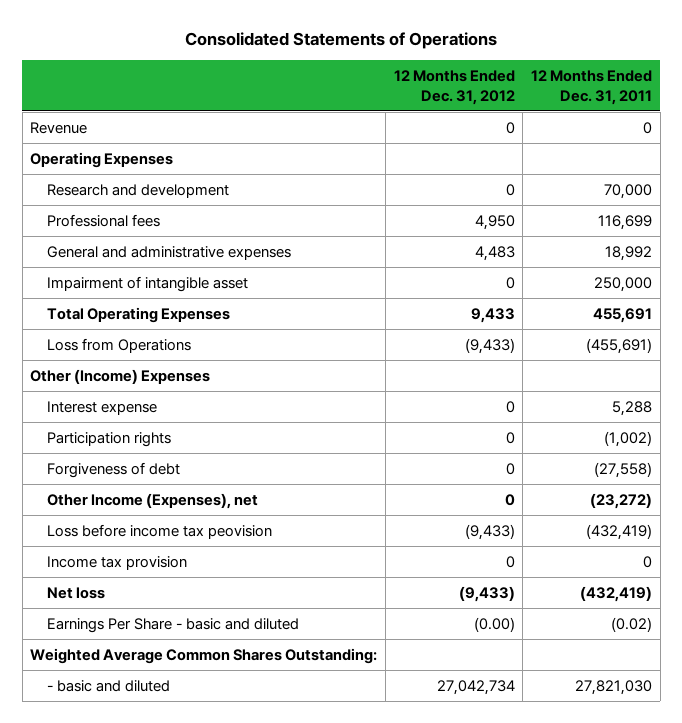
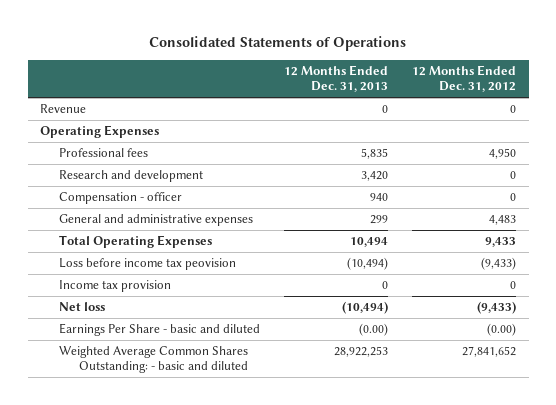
[530,70,652,105] 12 Months Ended Dec. 31, 2011 -> none
none -> [284,65,389,93] 12 Months Ended Dec. 31, 2013
[47,183,230,198] Research and development -> [59,170,204,183] Research and development
none -> [59,192,183,205] Compensation - officer
[47,275,249,292] Impairment of intangible asset -> none
[47,337,192,353] Loss from Operations -> none
[30,368,211,384] Other (Income) Expenses -> none
[47,400,158,415] Interest expense -> none
[47,431,172,447] Participation rights -> none
[47,461,181,478] Forgiveness of debt -> none
[47,492,259,509] Other Income (Expenses), net -> none
[30,647,378,664] Weighted Average Common Shares Outstanding: -> none
[47,679,171,692] - basic and diluted -> [59,346,249,374] Weighted Average Common Shares Outstanding: - basic and diluted
[436,679,515,695] 27,042,734 -> [462,346,517,358] 27,841,652

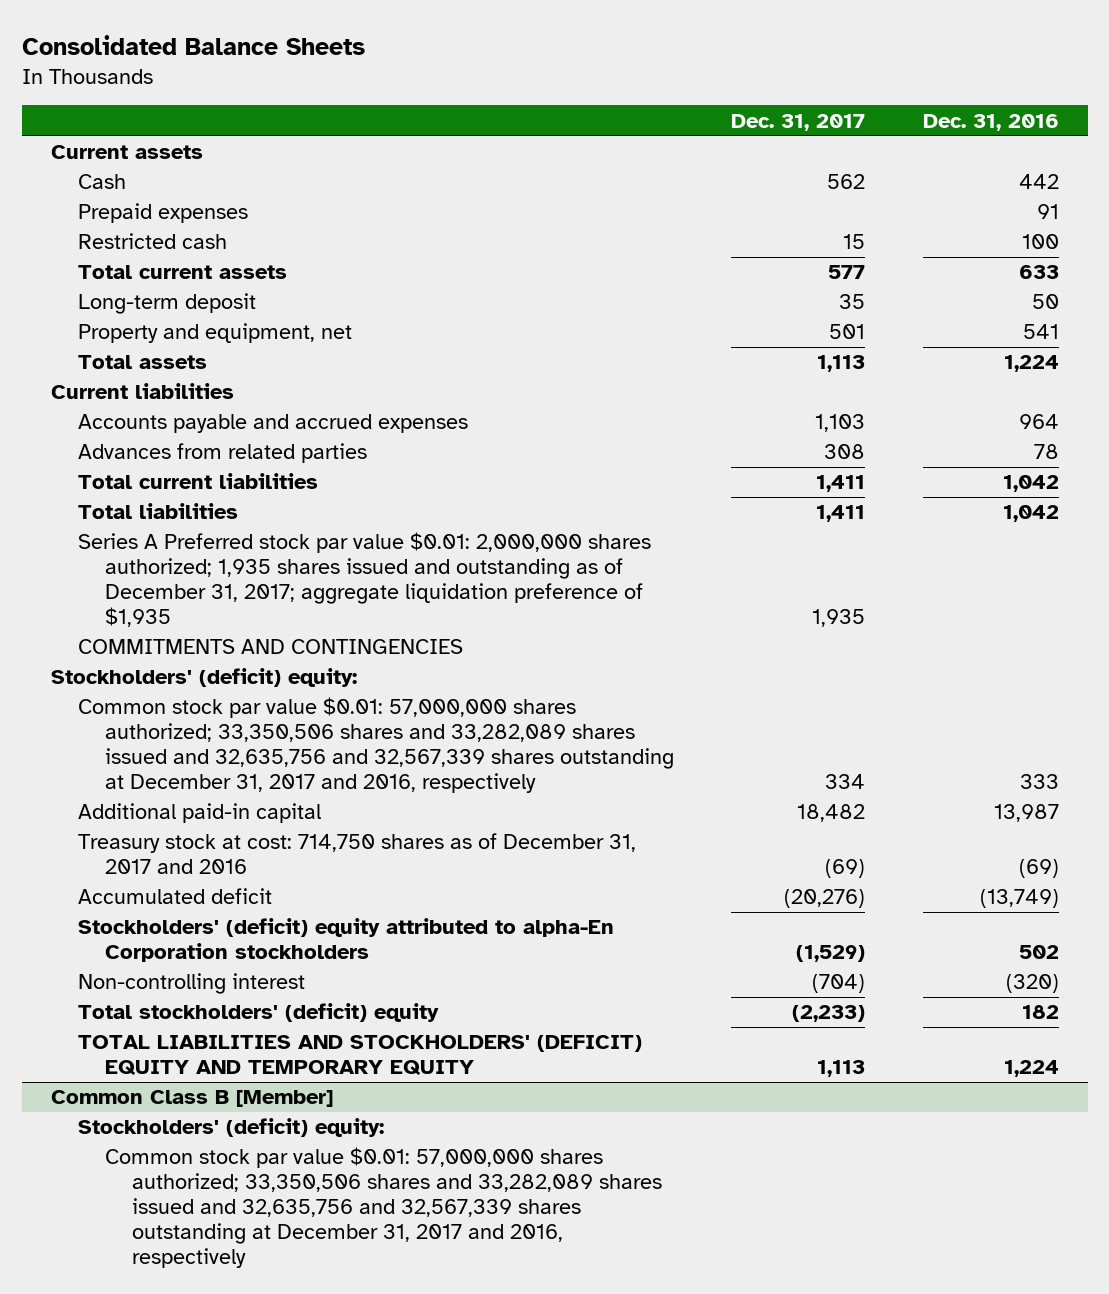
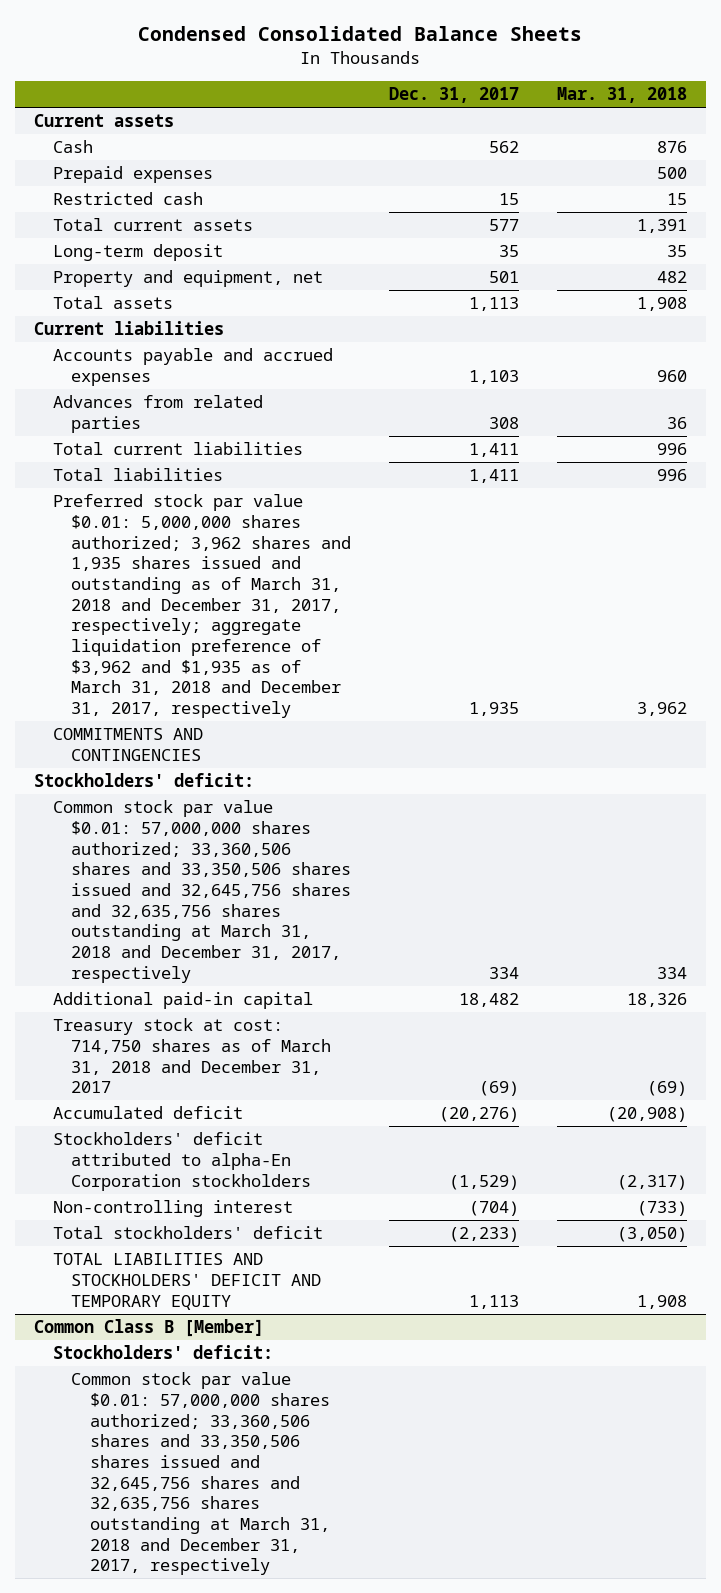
[21,35,365,56] Consolidated Balance Sheets -> [138,26,583,42] Condensed Consolidated Balance Sheets
[922,113,1059,131] Dec. 31, 2016 -> none
none -> [556,87,687,104] Mar. 31, 2018
[77,532,651,627] Series A Preferred stock par value $0.01: 2,000,000 shares authorized; 1,935 shares issued and outstanding as of December 31, 2017; aggregate liquidation preference of $1,935 -> [52,494,352,718] Preferred stock par value $0.01: 5,000,000 shares authorized; 3,962 shares and 1,935 shares issued and outstanding as of March 31, 2018 and December 31, 2017, respectively; aggregate liquidation preference of $3,962 and $1,935 as of March 31, 2018 and December 31, 2017, respectively
[50,668,357,688] Stockholders' (deficit) equity: -> [33,773,254,788] Stockholders' deficit:
[77,697,674,793] Common stock par value $0.01: 57,000,000 shares authorized; 33,350,506 shares and 33,282,089 shares issued and 32,635,756 and 32,567,339 shares outstanding at December 31, 2017 and 2016, respectively -> [52,800,352,983] Common stock par value $0.01: 57,000,000 shares authorized; 33,360,506 shares and 33,350,506 shares issued and 32,645,756 shares and 32,635,756 shares outstanding at March 31, 2018 and December 31, 2017, respectively
[77,833,636,875] Treasury stock at cost: 714,750 shares as of December 31, 2017 and 2016 -> [52,1018,332,1094] Treasury stock at cost: 714,750 shares as of March 31, 2018 and December 31, 2017
[77,918,614,963] Stockholders' (deficit) equity attributed to alpha-En Corporation stockholders -> [52,1132,312,1191] Stockholders' deficit attributed to alpha-En Corporation stockholders
[77,1003,439,1023] Total stockholders' (deficit) equity -> [52,1226,323,1240] Total stockholders' deficit
[77,1035,642,1077] TOTAL LIABILITIES AND STOCKHOLDERS' (DEFICIT) EQUITY AND TEMPORARY EQUITY -> [52,1253,322,1310] TOTAL LIABILITIES AND STOCKHOLDERS' DEFICIT AND TEMPORARY EQUITY
[77,1118,384,1138] Stockholders' (deficit) equity: -> [52,1345,273,1360] Stockholders' deficit:
[104,1147,662,1268] Common stock par value $0.01: 57,000,000 shares authorized; 33,350,506 shares and 33,282,089 shares issued and 32,635,756 and 32,567,339 shares outstanding at December 31, 2017 and 2016, respectively -> [71,1372,330,1576] Common stock par value $0.01: 57,000,000 shares authorized; 33,360,506 shares and 33,350,506 shares issued and 32,645,756 shares and 32,635,756 shares outstanding at March 31, 2018 and December 31, 2017, respectively

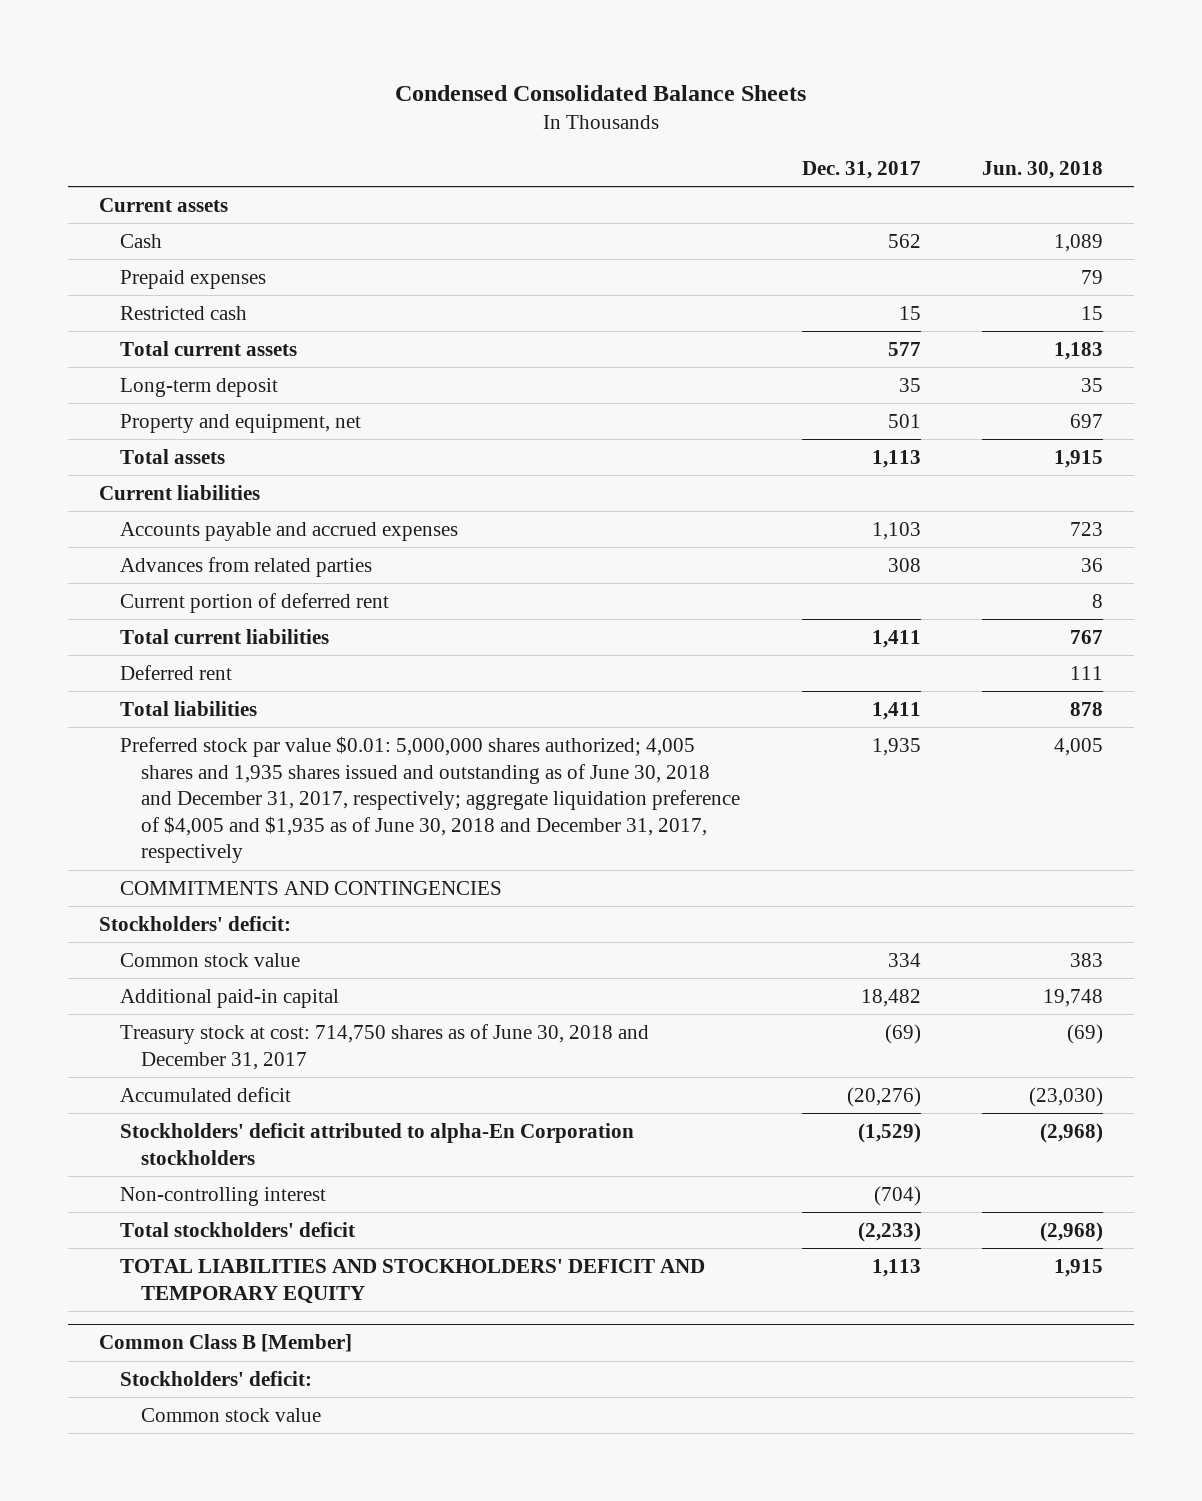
[556,87,687,104] Mar. 31, 2018 -> none
none -> [982,160,1104,179] Jun. 30, 2018
none -> [120,593,390,614] Current portion of deferred rent
none -> [120,665,233,681] Deferred rent
[52,494,352,718] Preferred stock par value $0.01: 5,000,000 shares authorized; 3,962 shares and 1,935 shares issued and outstanding as of March 31, 2018 and December 31, 2017, respectively; aggregate liquidation preference of $3,962 and $1,935 as of March 31, 2018 and December 31, 2017, respectively -> [120,736,741,864] Preferred stock par value $0.01: 5,000,000 shares authorized; 4,005 shares and 1,935 shares issued and outstanding as of June 30, 2018 and December 31, 2017, respectively; aggregate liquidation preference of $4,005 and $1,935 as of June 30, 2018 and December 31, 2017, respectively
[52,800,352,983] Common stock par value $0.01: 57,000,000 shares authorized; 33,360,506 shares and 33,350,506 shares issued and 32,645,756 shares and 32,635,756 shares outstanding at March 31, 2018 and December 31, 2017, respectively -> [120,953,301,968] Common stock value
[52,1018,332,1094] Treasury stock at cost: 714,750 shares as of March 31, 2018 and December 31, 2017 -> [120,1024,650,1070] Treasury stock at cost: 714,750 shares as of June 30, 2018 and December 31, 2017
[71,1372,330,1576] Common stock par value $0.01: 57,000,000 shares authorized; 33,360,506 shares and 33,350,506 shares issued and 32,645,756 shares and 32,635,756 shares outstanding at March 31, 2018 and December 31, 2017, respectively -> [141,1408,322,1423] Common stock value

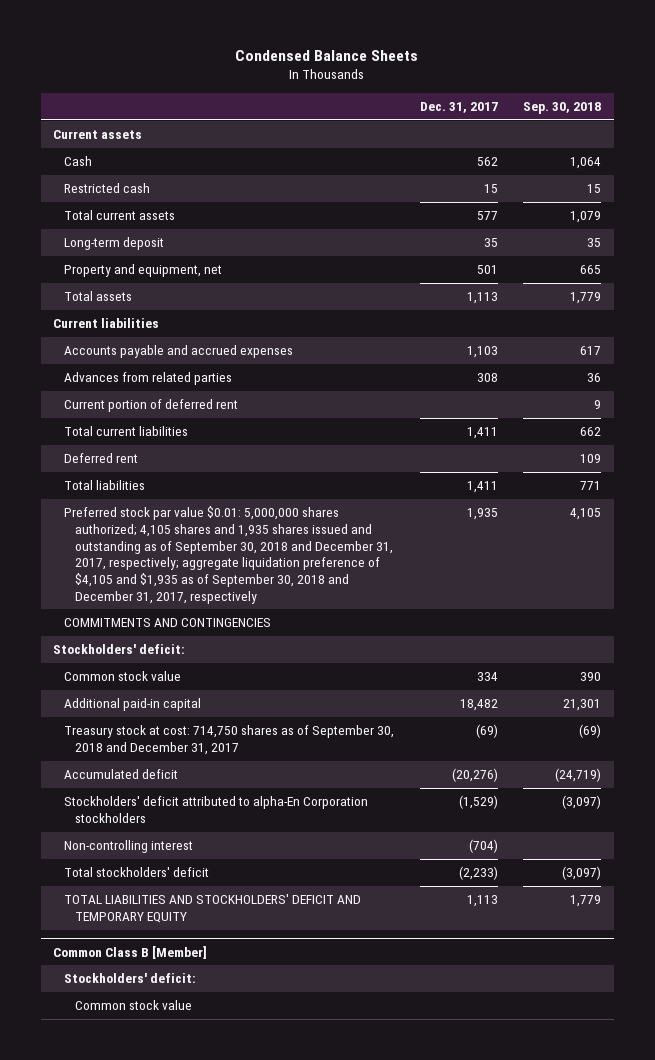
[395,84,807,101] Condensed Consolidated Balance Sheets -> [235,50,419,62] Condensed Balance Sheets
[982,160,1104,179] Jun. 30, 2018 -> none
none -> [523,101,602,114] Sep. 30, 2018
[120,270,267,290] Prepaid expenses -> none
[120,736,741,864] Preferred stock par value $0.01: 5,000,000 shares authorized; 4,005 shares and 1,935 shares issued and outstanding as of June 30, 2018 and December 31, 2017, respectively; aggregate liquidation preference of $4,005 and $1,935 as of June 30, 2018 and December 31, 2017, respectively -> [64,506,394,604] Preferred stock par value $0.01: 5,000,000 shares authorized; 4,105 shares and 1,935 shares issued and outstanding as of September 30, 2018 and December 31, 2017, respectively; aggregate liquidation preference of $4,105 and $1,935 as of September 30, 2018 and December 31, 2017, respectively
[120,1024,650,1070] Treasury stock at cost: 714,750 shares as of June 30, 2018 and December 31, 2017 -> [64,725,395,755] Treasury stock at cost: 714,750 shares as of September 30, 2018 and December 31, 2017

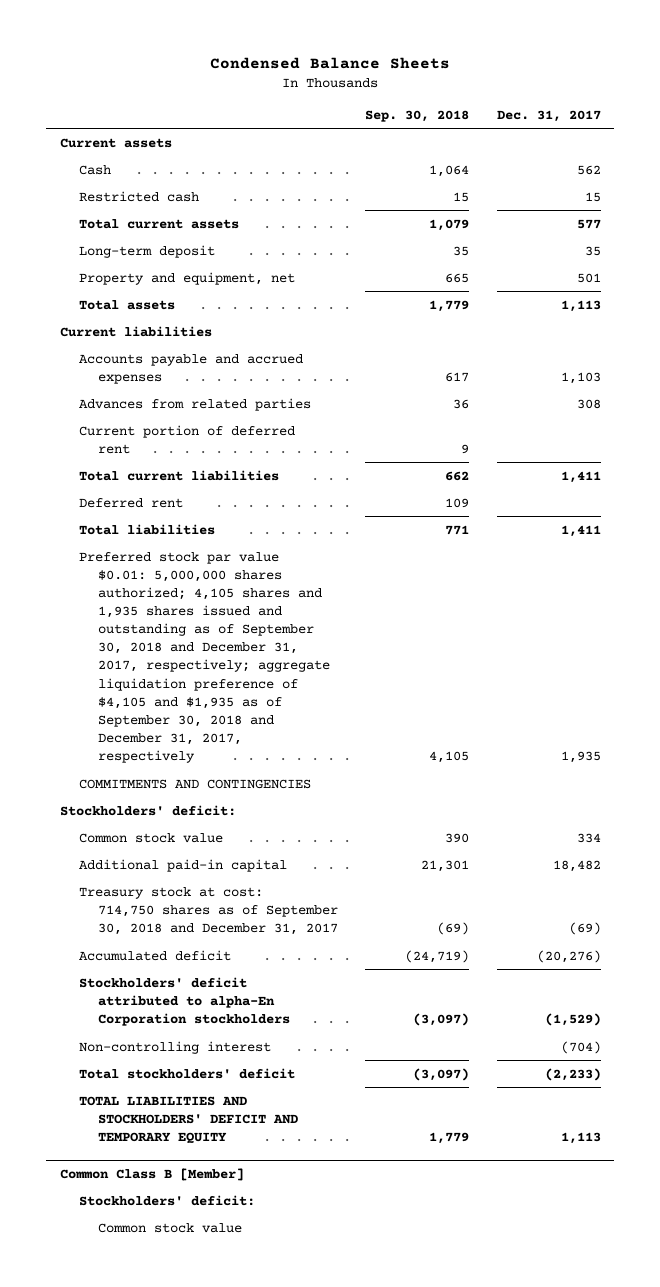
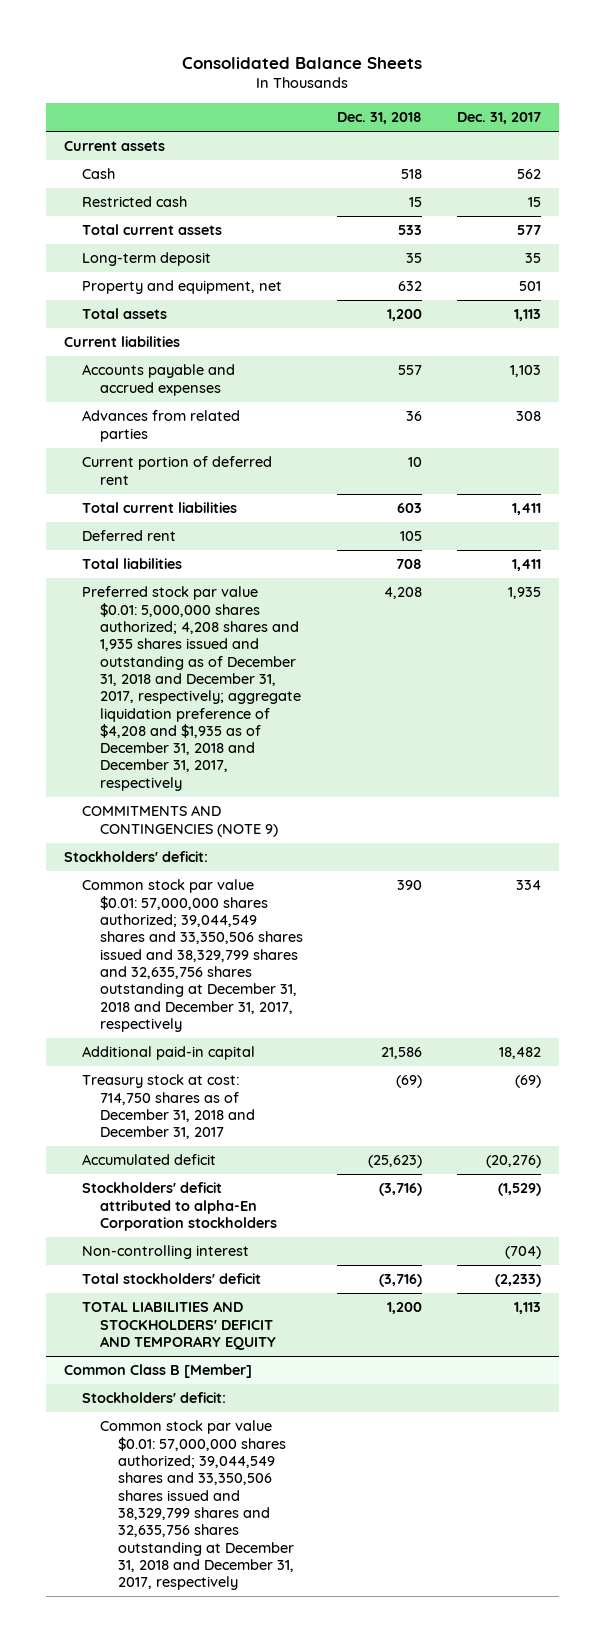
[210,56,451,69] Condensed Balance Sheets -> [182,56,423,69] Consolidated Balance Sheets
[365,109,470,122] Sep. 30, 2018 -> none
none -> [337,112,423,125] Dec. 31, 2018
[78,551,330,763] Preferred stock par value $0.01: 5,000,000 shares authorized; 4,105 shares and 1,935 shares issued and outstanding as of September 30, 2018 and December 31, 2017, respectively; aggregate liquidation preference of $4,105 and $1,935 as of September 30, 2018 and December 31, 2017, respectively -> [81,586,301,791] Preferred stock par value $0.01: 5,000,000 shares authorized; 4,208 shares and 1,935 shares issued and outstanding as of December 31, 2018 and December 31, 2017, respectively; aggregate liquidation preference of $4,208 and $1,935 as of December 31, 2018 and December 31, 2017, respectively
[78,778,311,789] COMMITMENTS AND CONTINGENCIES -> [81,805,278,837] COMMITMENTS AND CONTINGENCIES (NOTE 9)
[78,832,223,843] Common stock value -> [81,879,303,1032] Common stock par value $0.01: 57,000,000 shares authorized; 39,044,549 shares and 33,350,506 shares issued and 38,329,799 shares and 32,635,756 shares outstanding at December 31, 2018 and December 31, 2017, respectively
[78,886,338,935] Treasury stock at cost: 714,750 shares as of September 30, 2018 and December 31, 2017 -> [81,1074,255,1140] Treasury stock at cost: 714,750 shares as of December 31, 2018 and December 31, 2017
[97,1222,242,1233] Common stock value -> [99,1420,294,1591] Common stock par value $0.01: 57,000,000 shares authorized; 39,044,549 shares and 33,350,506 shares issued and 38,329,799 shares and 32,635,756 shares outstanding at December 31, 2018 and December 31, 2017, respectively

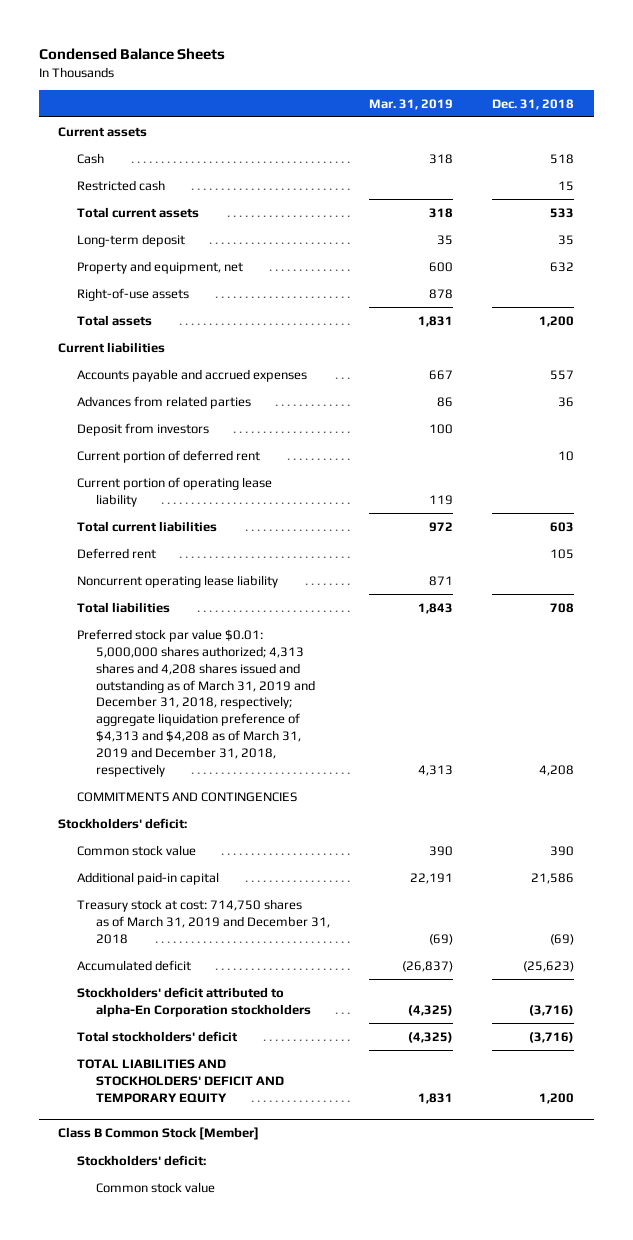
[182,56,423,69] Consolidated Balance Sheets -> [38,48,225,61] Condensed Balance Sheets
[457,112,542,125] Dec. 31, 2017 -> none
none -> [369,98,454,110] Mar. 31, 2019
none -> [77,287,190,301] Right-of-use assets
none -> [77,422,210,436] Deposit from investors
none -> [77,476,273,507] Current portion of operating lease liability
none -> [77,574,279,588] Noncurrent operating lease liability
[81,586,301,791] Preferred stock par value $0.01: 5,000,000 shares authorized; 4,208 shares and 1,935 shares issued and outstanding as of December 31, 2018 and December 31, 2017, respectively; aggregate liquidation preference of $4,208 and $1,935 as of December 31, 2018 and December 31, 2017, respectively -> [77,628,316,777] Preferred stock par value $0.01: 5,000,000 shares authorized; 4,313 shares and 4,208 shares issued and outstanding as of March 31, 2019 and December 31, 2018, respectively; aggregate liquidation preference of $4,313 and $4,208 as of March 31, 2019 and December 31, 2018, respectively
[81,805,278,837] COMMITMENTS AND CONTINGENCIES (NOTE 9) -> [77,791,298,802] COMMITMENTS AND CONTINGENCIES
[81,879,303,1032] Common stock par value $0.01: 57,000,000 shares authorized; 39,044,549 shares and 33,350,506 shares issued and 38,329,799 shares and 32,635,756 shares outstanding at December 31, 2018 and December 31, 2017, respectively -> [77,844,197,856] Common stock value
[81,1074,255,1140] Treasury stock at cost: 714,750 shares as of December 31, 2018 and December 31, 2017 -> [77,898,331,944] Treasury stock at cost: 714,750 shares as of March 31, 2019 and December 31, 2018
[81,1245,249,1260] Non-controlling interest -> none
[63,1364,252,1379] Common Class B [Member] -> [58,1127,260,1141] Class B Common Stock [Member]
[99,1420,294,1591] Common stock par value $0.01: 57,000,000 shares authorized; 39,044,549 shares and 33,350,506 shares issued and 38,329,799 shares and 32,635,756 shares outstanding at December 31, 2018 and December 31, 2017, respectively -> [96,1181,216,1193] Common stock value

